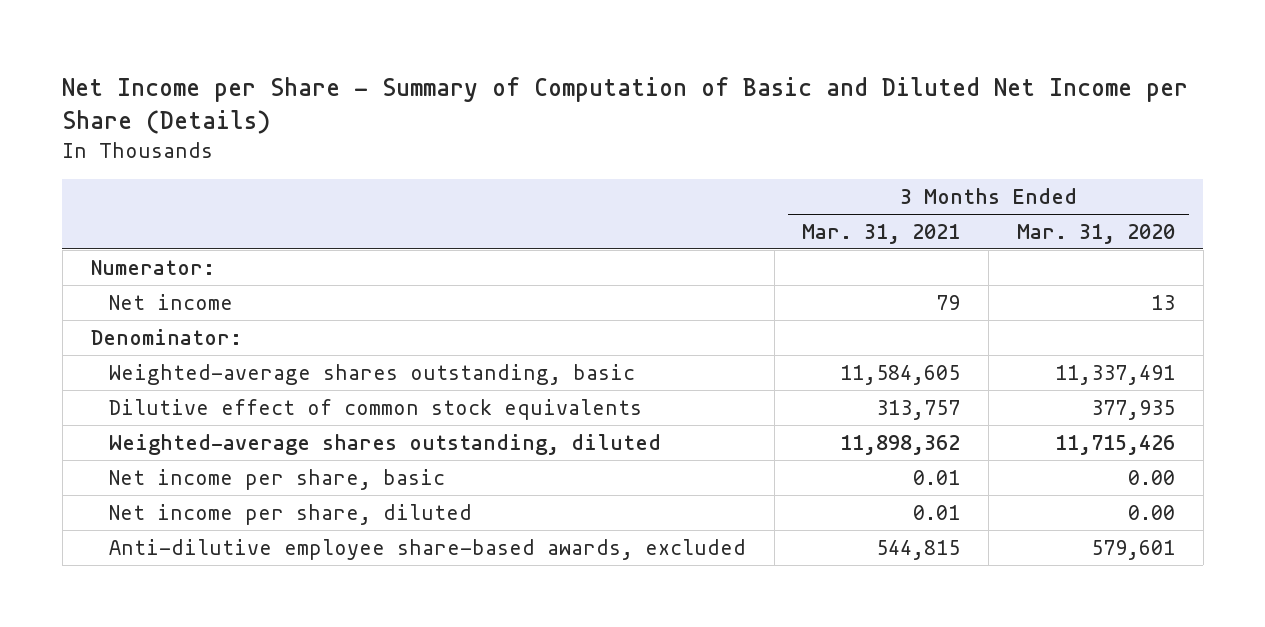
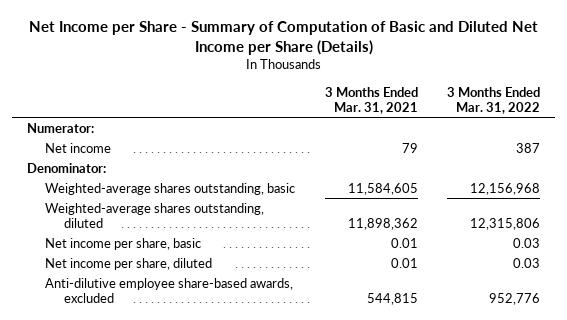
[1016,223,1175,244] Mar. 31, 2020 -> none
none -> [447,86,541,114] 3 Months Ended Mar. 31, 2022
[109,398,643,420] Dilutive effect of common stock equivalents -> none

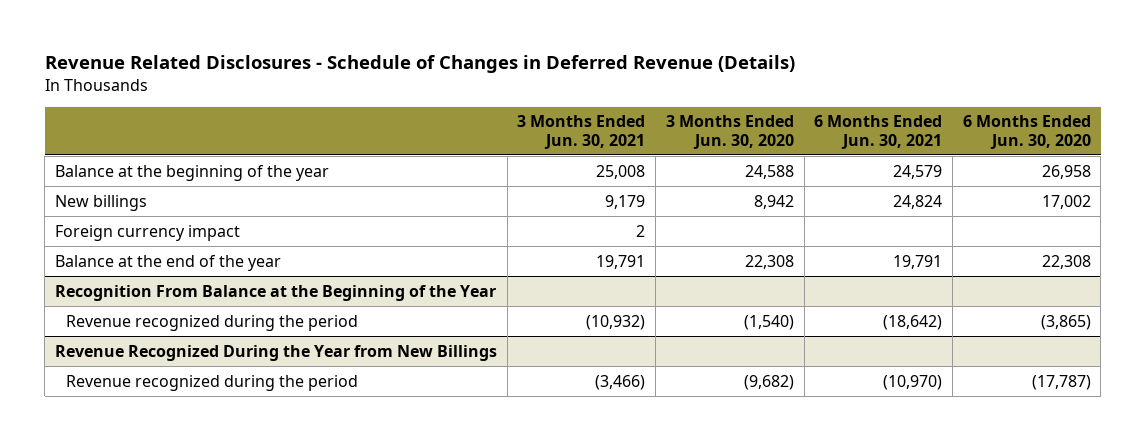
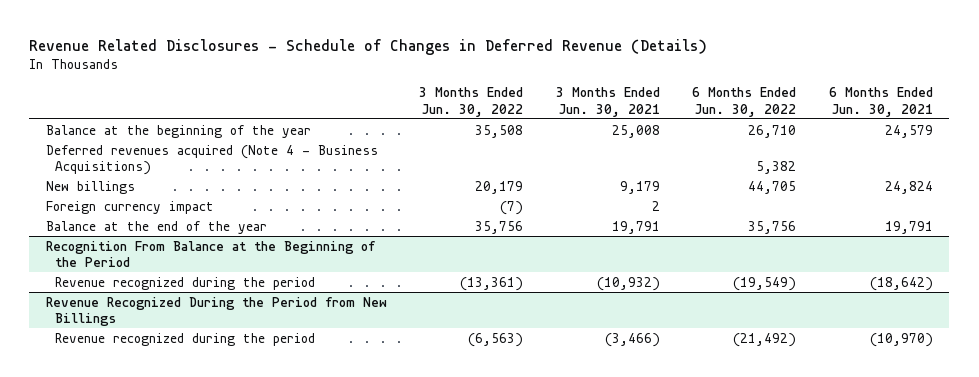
[665,115,794,149] 3 Months Ended Jun. 30, 2020 -> none
[962,115,1091,149] 6 Months Ended Jun. 30, 2020 -> none
none -> [419,87,524,117] 3 Months Ended Jun. 30, 2022
none -> [692,87,797,117] 6 Months Ended Jun. 30, 2022
none -> [45,144,378,176] Deferred revenues acquired (Note 4 - Business Acquisitions)
[54,284,496,301] Recognition From Balance at the Beginning of the Year -> [45,240,375,268] Recognition From Balance at the Beginning of the Period
[54,344,497,361] Revenue Recognized During the Year from New Billings -> [45,296,387,327] Revenue Recognized During the Period from New Billings

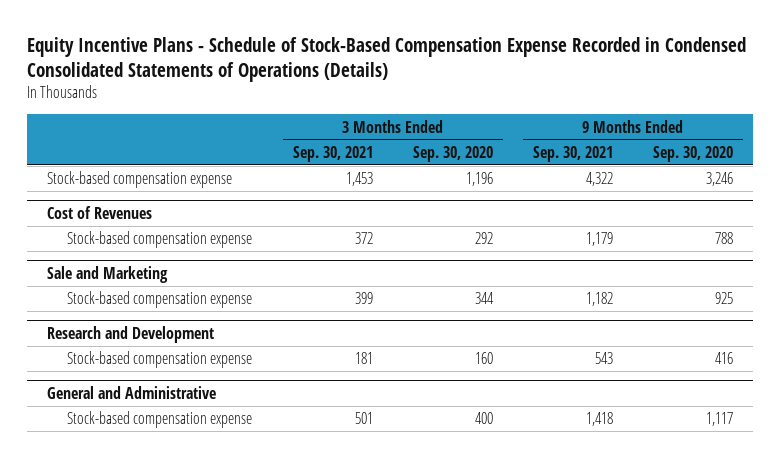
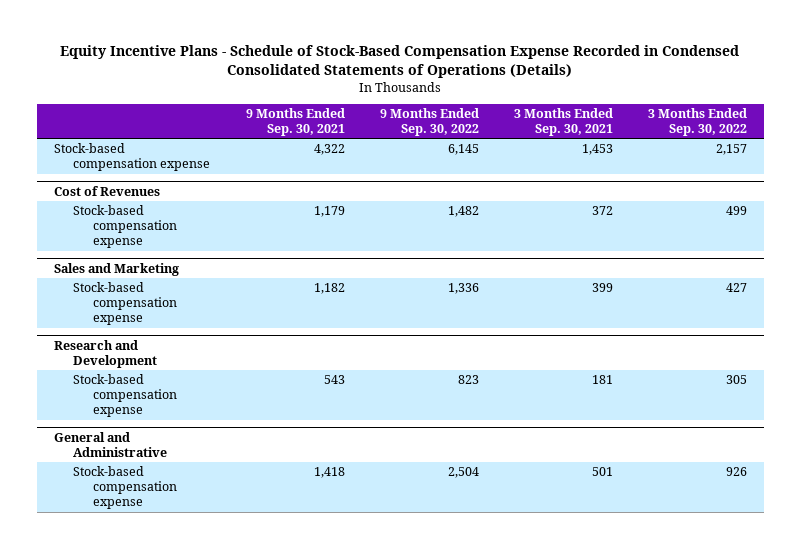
[412,145,493,162] Sep. 30, 2020 -> none
[653,145,734,162] Sep. 30, 2020 -> none
none -> [379,108,479,137] 9 Months Ended Sep. 30, 2022
none -> [647,108,747,137] 3 Months Ended Sep. 30, 2022
[46,266,168,284] Sale and Marketing -> [54,262,180,276] Sales and Marketing

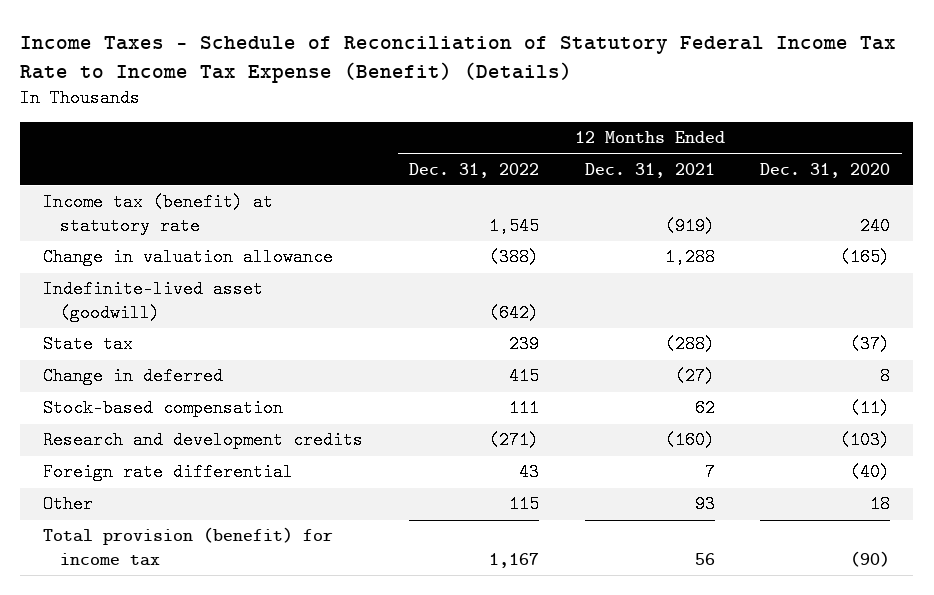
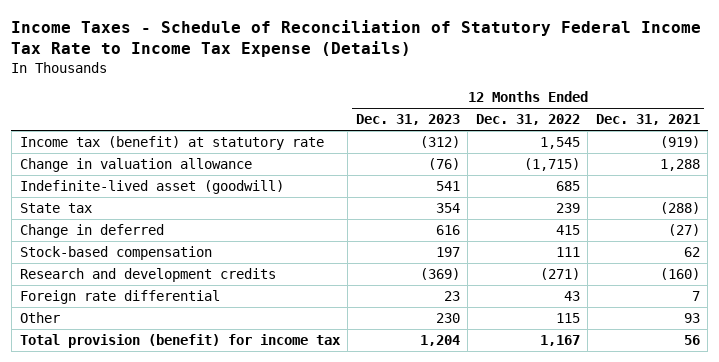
[20,36,897,84] Income Taxes - Schedule of Reconciliation of Statutory Federal Income Tax Rate to Income Tax Expense (Benefit) (Details) -> [11,19,702,58] Income Taxes - Schedule of Reconciliation of Statutory Federal Income Tax Rate to Income Tax Expense (Details)
[760,162,891,178] Dec. 31, 2020 -> none
none -> [355,114,460,126] Dec. 31, 2023
[489,248,540,267] (388) -> [523,157,580,171] (1,715)
[489,303,540,322] (642) -> [555,180,580,191] 685

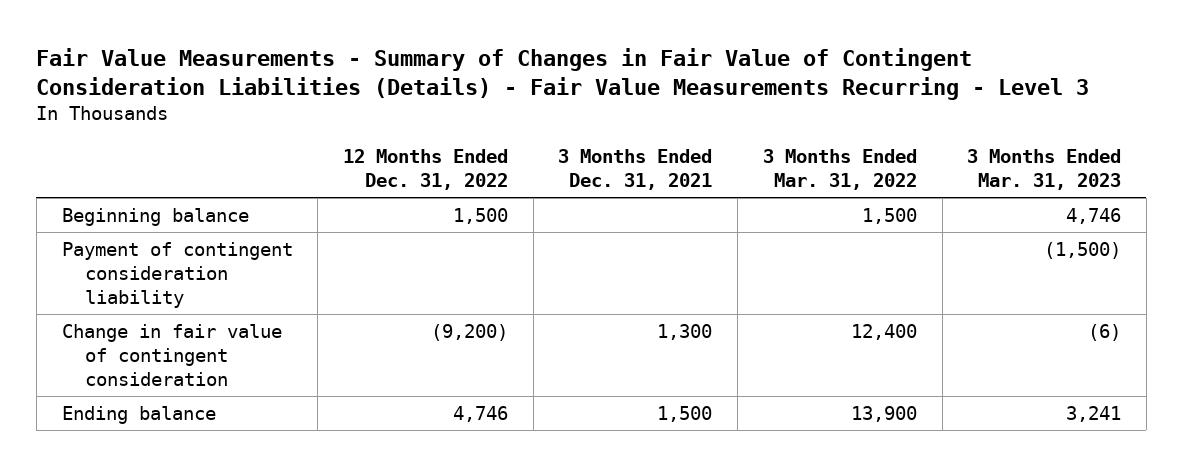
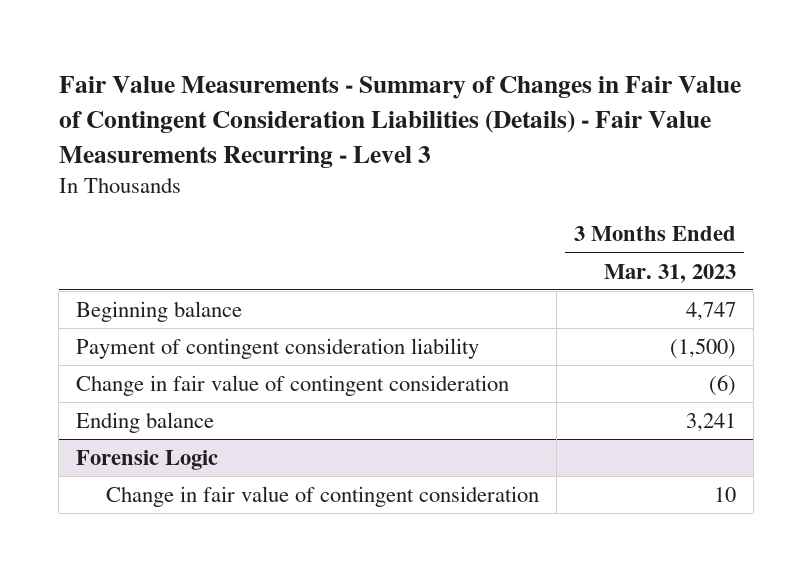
[343,149,509,191] 12 Months Ended Dec. 31, 2022 -> none
[558,149,713,191] 3 Months Ended Dec. 31, 2021 -> none
[762,149,917,191] 3 Months Ended Mar. 31, 2022 -> none
[1066,208,1122,225] 4,746 -> [685,301,736,321] 4,747
none -> [76,449,219,470] Forensic Logic
none -> [105,485,539,507] Change in fair value of contingent consideration

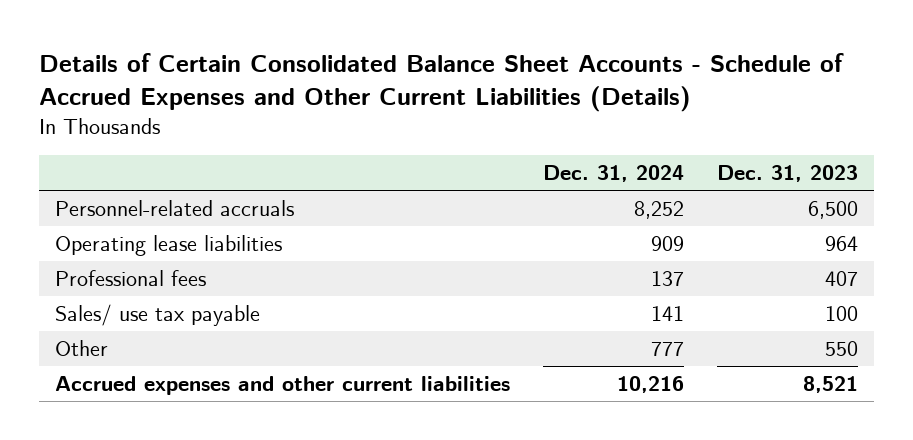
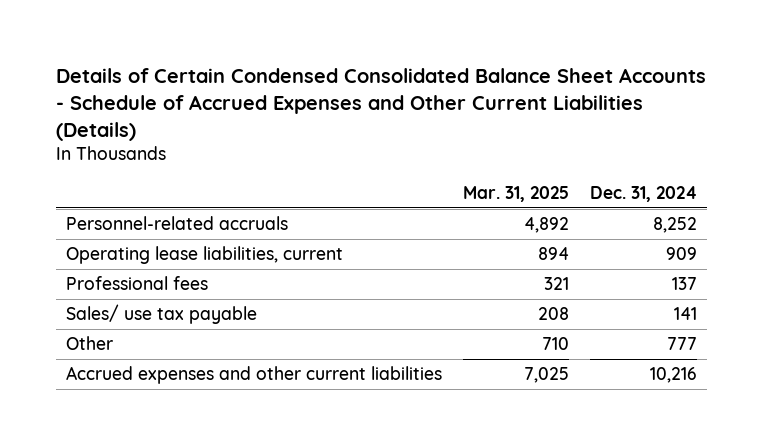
[38,52,844,112] Details of Certain Consolidated Balance Sheet Accounts - Schedule of Accrued Expenses and Other Current Liabilities (Details) -> [56,68,707,141] Details of Certain Condensed Consolidated Balance Sheet Accounts - Schedule of Accrued Expenses and Other Current Liabilities (Details)
[716,165,858,183] Dec. 31, 2023 -> none
none -> [463,185,570,202] Mar. 31, 2025
[55,235,283,257] Operating lease liabilities -> [66,246,344,265] Operating lease liabilities, current

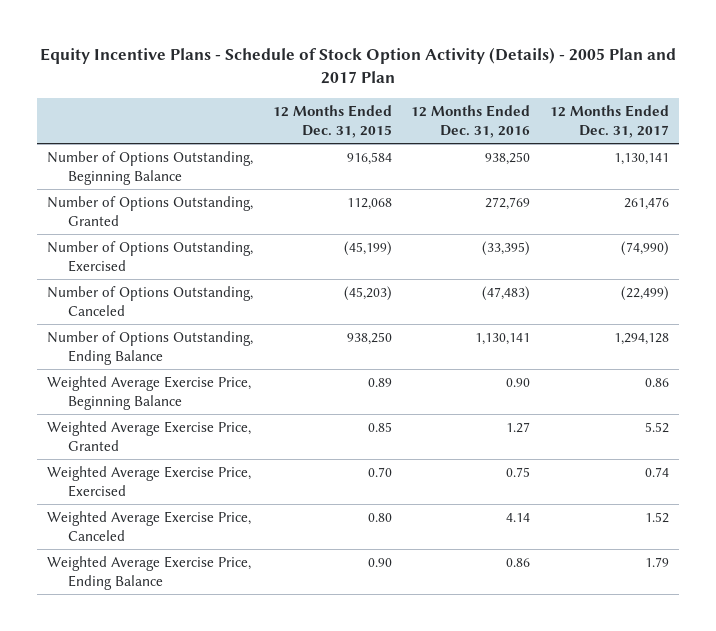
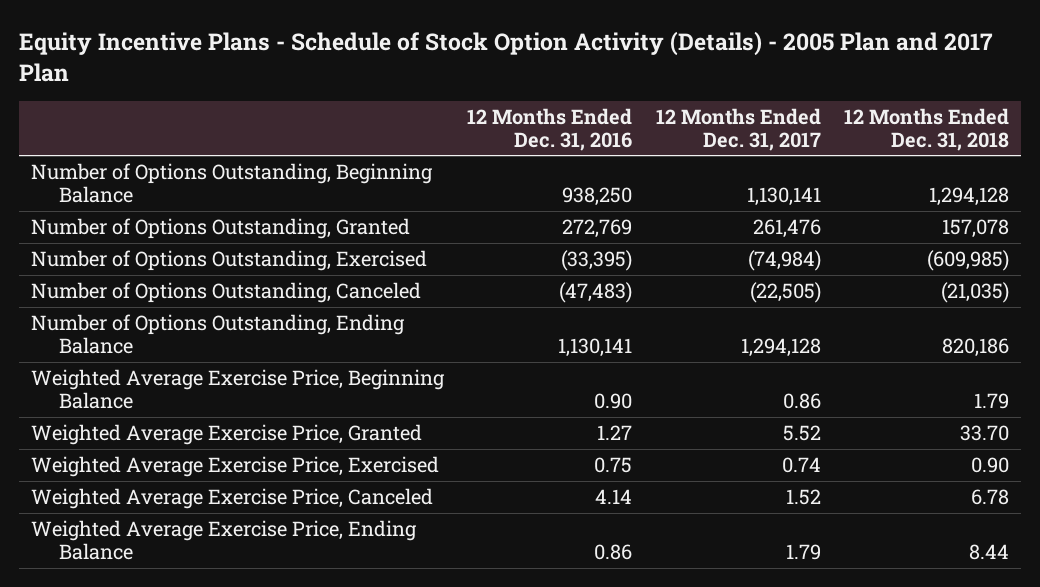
[272,104,392,139] 12 Months Ended Dec. 31, 2015 -> none
none -> [844,107,1010,151] 12 Months Ended Dec. 31, 2018
[621,240,670,256] (74,990) -> [747,249,821,271] (74,984)
[621,285,670,301] (22,499) -> [749,281,821,303] (22,505)

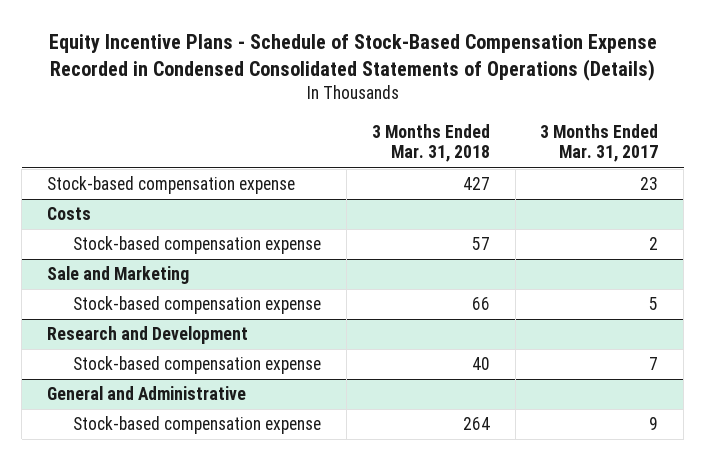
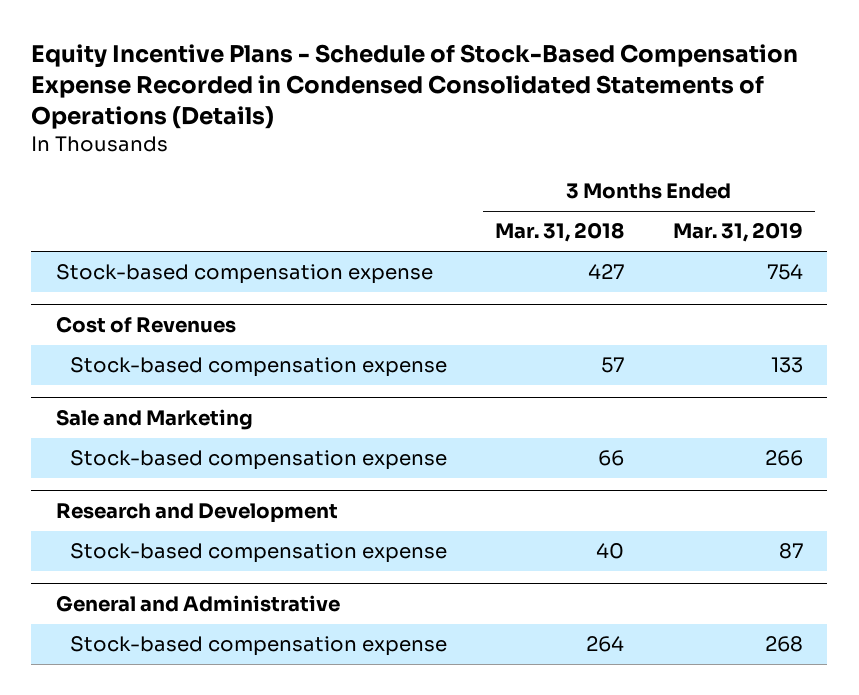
[540,124,659,163] 3 Months Ended Mar. 31, 2017 -> none
none -> [673,222,804,243] Mar. 31, 2019
[47,207,92,221] Costs -> [55,316,236,334] Cost of Revenues

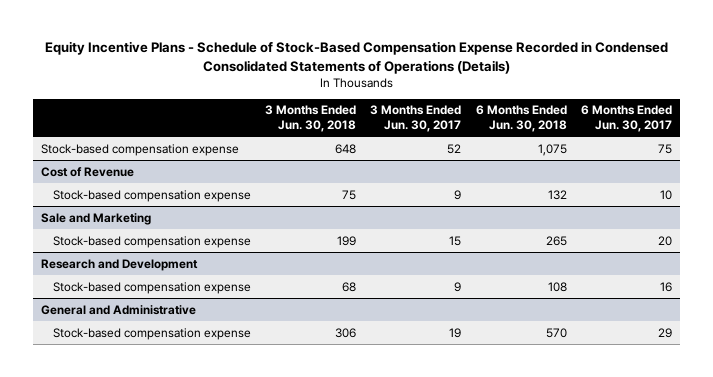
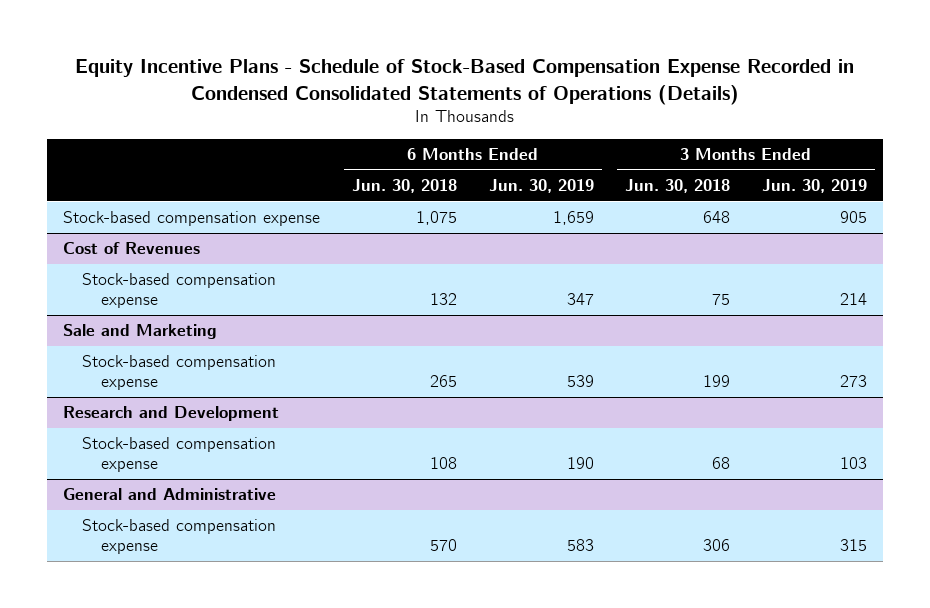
[370,105,462,132] 3 Months Ended Jun. 30, 2017 -> none
[581,105,673,132] 6 Months Ended Jun. 30, 2017 -> none
none -> [488,179,594,194] Jun. 30, 2019
none -> [762,179,868,194] Jun. 30, 2019
[40,166,134,177] Cost of Revenue -> [63,242,201,255] Cost of Revenues

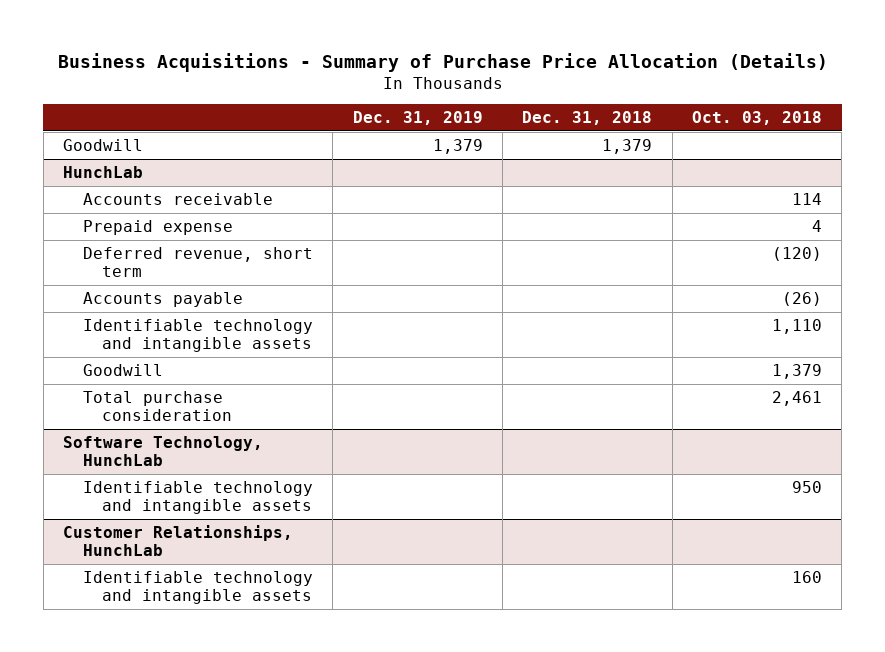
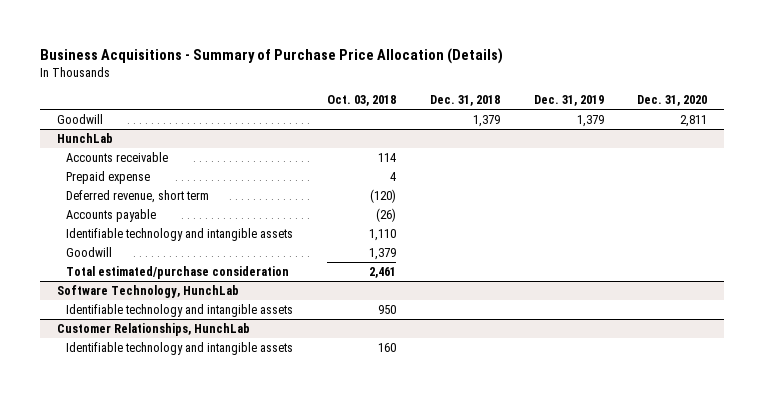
none -> [637,94,708,106] Dec. 31, 2020
[82,390,233,422] Total purchase consideration -> [66,266,290,280] Total estimated/purchase consideration

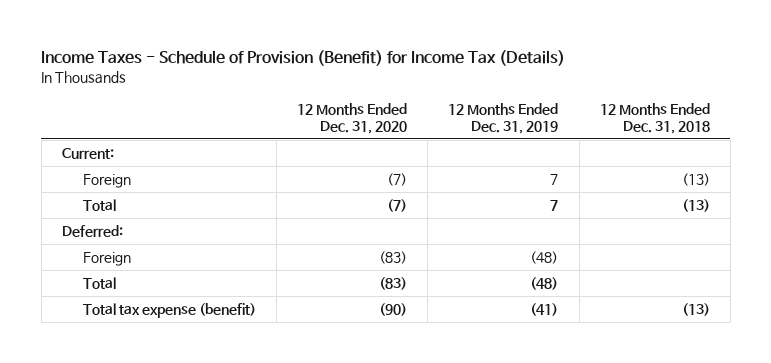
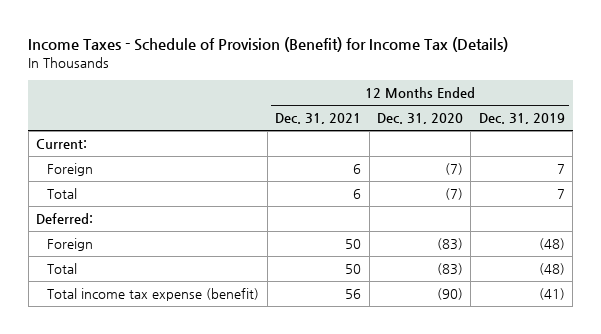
[599,102,710,134] 12 Months Ended Dec. 31, 2018 -> none
none -> [275,113,362,125] Dec. 31, 2021
[82,303,256,319] Total tax expense (benefit) -> [47,288,260,302] Total income tax expense (benefit)

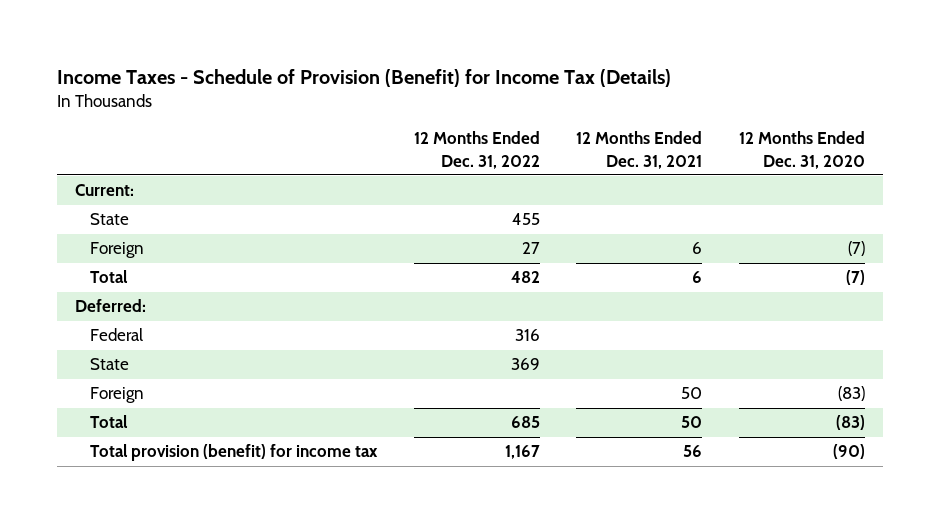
[478,113,565,125] Dec. 31, 2019 -> none
none -> [413,131,540,169] 12 Months Ended Dec. 31, 2022
none -> [90,213,130,226] State
none -> [90,328,144,342] Federal
none -> [90,358,130,371] State
[47,288,260,302] Total income tax expense (benefit) -> [90,444,379,462] Total provision (benefit) for income tax

